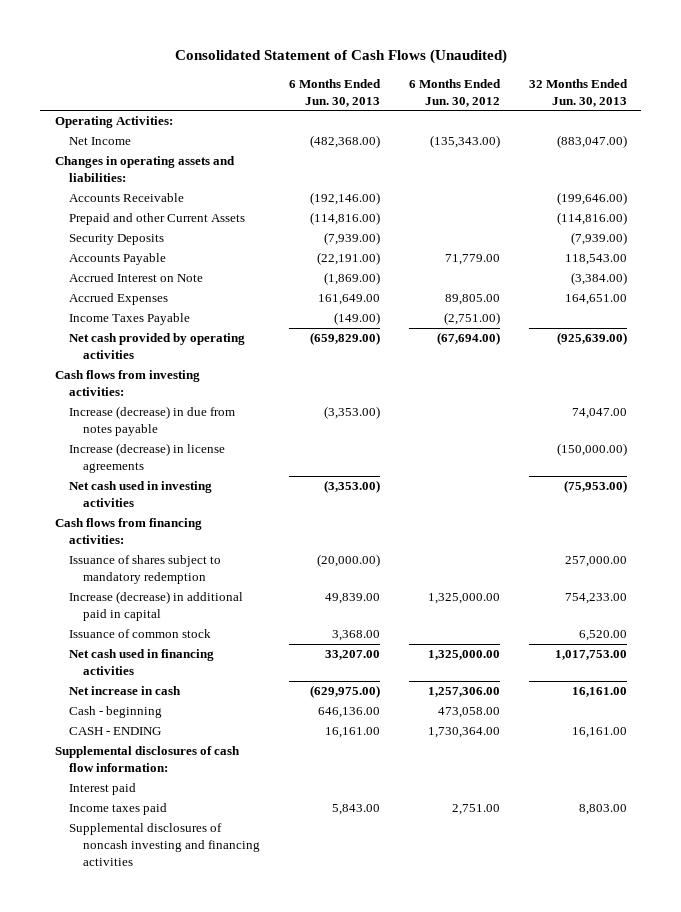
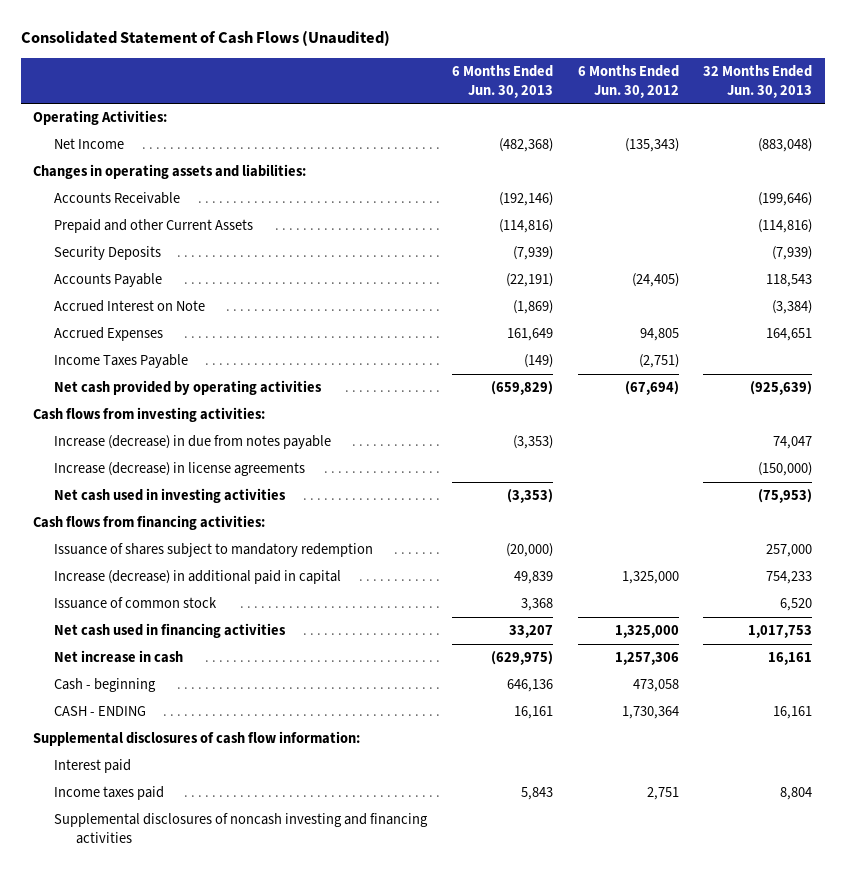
[309,135,380,149] (482,368.00) -> [498,138,553,153] (482,368)
[429,135,500,149] (135,343.00) -> [624,138,679,153] (135,343)
[556,135,627,149] (883,047.00) -> [758,138,813,153] (883,048)
[309,192,380,206] (192,146.00) -> [498,192,553,207] (192,146)
[556,192,627,206] (199,646.00) -> [758,192,813,207] (199,646)
[309,212,380,226] (114,816.00) -> [498,219,553,234] (114,816)
[556,212,627,226] (114,816.00) -> [758,219,813,234] (114,816)
[323,232,380,246] (7,939.00) -> [512,246,553,261] (7,939)
[570,232,627,246] (7,939.00) -> [772,246,813,261] (7,939)
[316,252,380,266] (22,191.00) -> [505,273,553,288] (22,191)
[444,254,500,266] 71,779.00 -> [631,273,679,288] (24,405)
[564,254,627,266] 118,543.00 -> [766,274,813,288] 118,543
[323,272,380,286] (1,869.00) -> [512,300,553,315] (1,869)
[570,272,627,286] (3,384.00) -> [772,300,813,315] (3,384)
[317,294,380,306] 161,649.00 -> [506,328,553,342] 161,649
[444,294,500,306] 89,805.00 -> [639,328,679,342] 94,805
[564,294,627,306] 164,651.00 -> [766,328,813,342] 164,651
[333,312,380,326] (149.00) -> [523,354,553,369] (149)
[443,312,500,326] (2,751.00) -> [638,354,679,369] (2,751)
[309,332,380,346] (659,829.00) -> [490,381,553,396] (659,829)
[436,332,500,346] (67,694.00) -> [624,381,679,396] (67,694)
[556,332,627,346] (925,639.00) -> [750,381,813,396] (925,639)
[323,406,380,420] (3,353.00) -> [512,435,553,450] (3,353)
[571,408,627,420] 74,047.00 -> [773,436,813,450] 74,047
[556,443,627,457] (150,000.00) -> [758,462,813,477] (150,000)
[323,480,380,494] (3,353.00) -> [506,489,553,504] (3,353)
[563,480,627,494] (75,953.00) -> [758,489,813,504] (75,953)
[316,554,380,568] (20,000.00) -> [505,543,553,558] (20,000)
[564,556,627,568] 257,000.00 -> [766,544,813,558] 257,000
[324,593,380,605] 49,839.00 -> [513,571,553,585] 49,839
[427,593,500,605] 1,325,000.00 -> [621,571,679,585] 1,325,000
[564,593,627,605] 754,233.00 -> [766,571,813,585] 754,233
[331,630,380,642] 3,368.00 -> [520,598,553,612] 3,368
[578,630,627,642] 6,520.00 -> [780,598,813,612] 6,520
[324,650,380,661] 33,207.00 -> [508,625,553,639] 33,207
[427,650,500,661] 1,325,000.00 -> [614,625,679,639] 1,325,000
[554,650,627,661] 1,017,753.00 -> [748,625,813,639] 1,017,753
[309,685,380,699] (629,975.00) -> [490,651,553,666] (629,975)
[427,687,500,698] 1,257,306.00 -> [614,652,679,666] 1,257,306
[571,687,627,698] 16,161.00 -> [768,652,813,666] 16,161
[317,707,380,719] 646,136.00 -> [506,679,553,693] 646,136
[437,707,500,719] 473,058.00 -> [632,679,679,693] 473,058
[324,727,380,739] 16,161.00 -> [513,706,553,720] 16,161
[427,727,500,739] 1,730,364.00 -> [621,706,679,720] 1,730,364
[571,727,627,739] 16,161.00 -> [773,706,813,720] 16,161
[331,804,380,816] 5,843.00 -> [520,787,553,801] 5,843
[451,804,500,816] 2,751.00 -> [646,787,679,801] 2,751
[578,804,627,816] 8,803.00 -> [780,787,813,801] 8,804

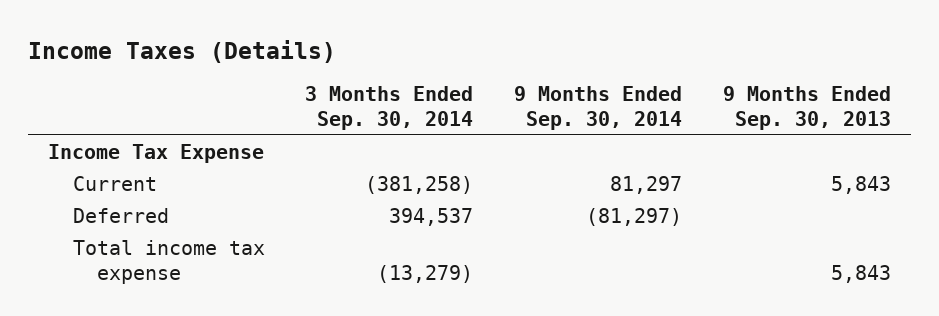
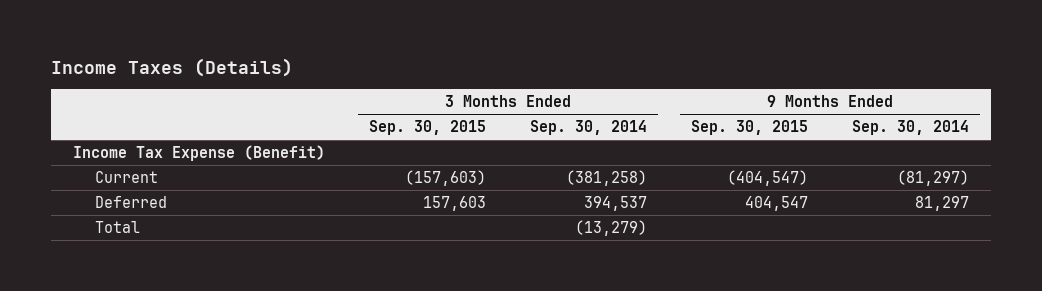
[723,86,892,131] 9 Months Ended Sep. 30, 2013 -> none
none -> [368,120,486,136] Sep. 30, 2015
none -> [691,120,809,136] Sep. 30, 2015
[48,144,265,164] Income Tax Expense -> [72,144,325,161] Income Tax Expense (Benefit)
[610,176,683,195] 81,297 -> [897,169,970,186] (81,297)
[586,208,683,227] (81,297) -> [915,195,970,211] 81,297
[72,240,265,284] Total income tax expense -> [94,220,140,233] Total

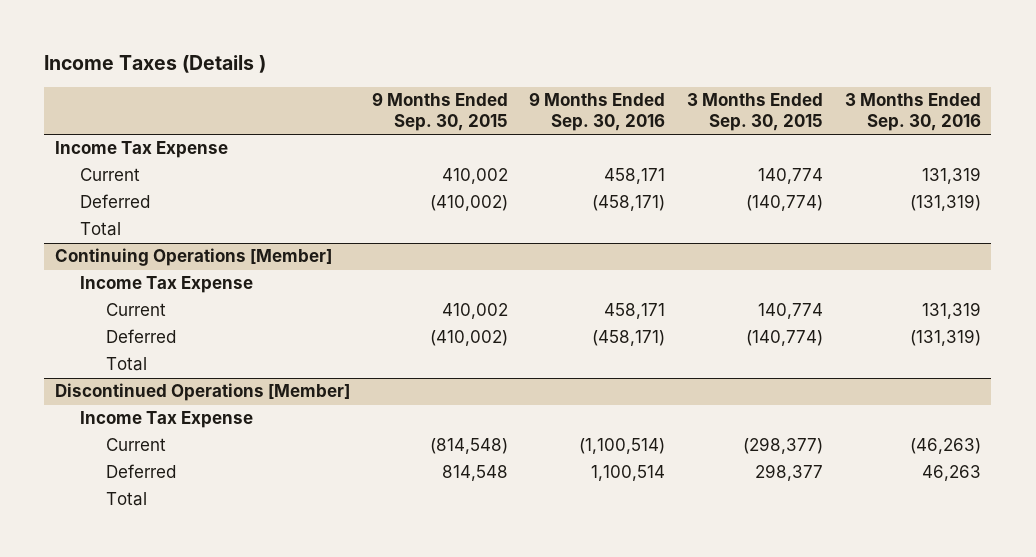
[50,58,293,78] Income Taxes (Details) -> [44,55,267,74] Income Taxes (Details )
[530,120,648,136] Sep. 30, 2014 -> none
[852,120,970,136] Sep. 30, 2014 -> none
none -> [529,92,666,131] 9 Months Ended Sep. 30, 2016
none -> [844,93,981,131] 3 Months Ended Sep. 30, 2016
[72,144,325,161] Income Tax Expense (Benefit) -> [54,141,228,159] Income Tax Expense
[404,169,486,186] (157,603) -> [757,168,823,185] 140,774
[727,169,809,186] (404,547) -> [441,168,508,185] 410,002
[422,195,486,211] 157,603 -> [745,195,823,212] (140,774)
[745,195,809,211] 404,547 -> [429,195,508,212] (410,002)
none -> [54,248,332,267] Continuing Operations [Member]
none -> [80,276,254,294] Income Tax Expense
none -> [105,303,166,317] Current
none -> [105,329,176,344] Deferred
none -> [105,357,147,372] Total
none -> [54,383,350,402] Discontinued Operations [Member]
none -> [80,411,254,429] Income Tax Expense
none -> [105,438,166,452] Current
none -> [105,464,176,479] Deferred
none -> [105,492,147,507] Total

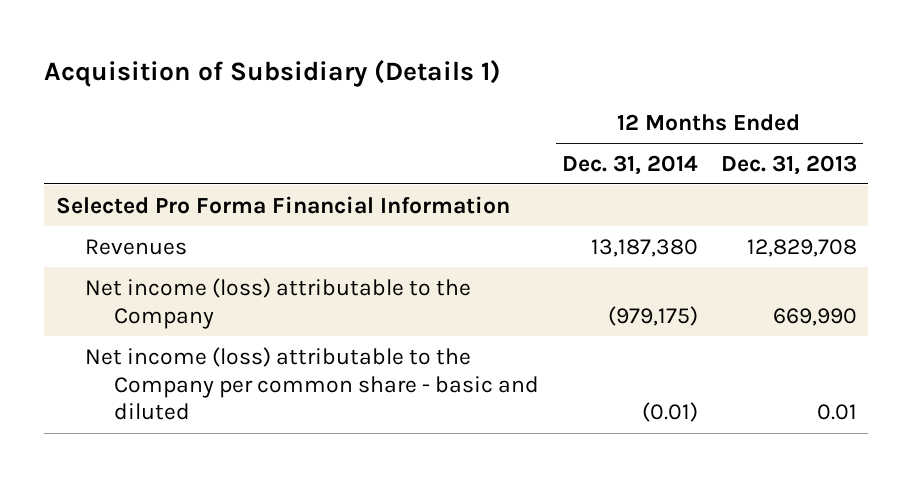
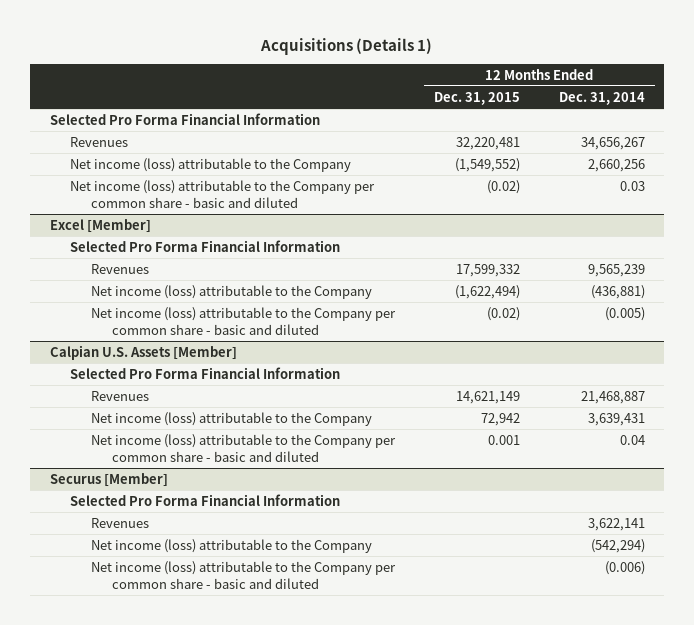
[43,59,501,87] Acquisition of Subsidiary (Details 1) -> [260,37,433,55] Acquisitions (Details 1)
[720,154,857,175] Dec. 31, 2013 -> none
none -> [433,91,520,105] Dec. 31, 2015
[590,238,698,257] 13,187,380 -> [580,136,645,150] 34,656,267
[607,305,698,326] (979,175) -> [587,158,645,172] 2,660,256
[641,402,698,423] (0.01) -> [619,180,645,191] 0.03
none -> [49,218,151,233] Excel [Member]
none -> [70,239,341,252] Selected Pro Forma Financial Information
none -> [90,263,149,274] Revenues
none -> [90,284,372,299] Net income (loss) attributable to the Company
none -> [90,306,396,335] Net income (loss) attributable to the Company per common share - basic and diluted
none -> [49,344,237,360] Calpian U.S. Assets [Member]
none -> [70,366,341,379] Selected Pro Forma Financial Information
none -> [90,390,149,401] Revenues
none -> [90,411,372,426] Net income (loss) attributable to the Company
none -> [90,433,396,462] Net income (loss) attributable to the Company per common share - basic and diluted
none -> [49,472,168,487] Securus [Member]
none -> [70,493,341,506] Selected Pro Forma Financial Information
none -> [90,517,149,528] Revenues
none -> [90,538,372,553] Net income (loss) attributable to the Company
none -> [90,560,396,589] Net income (loss) attributable to the Company per common share - basic and diluted

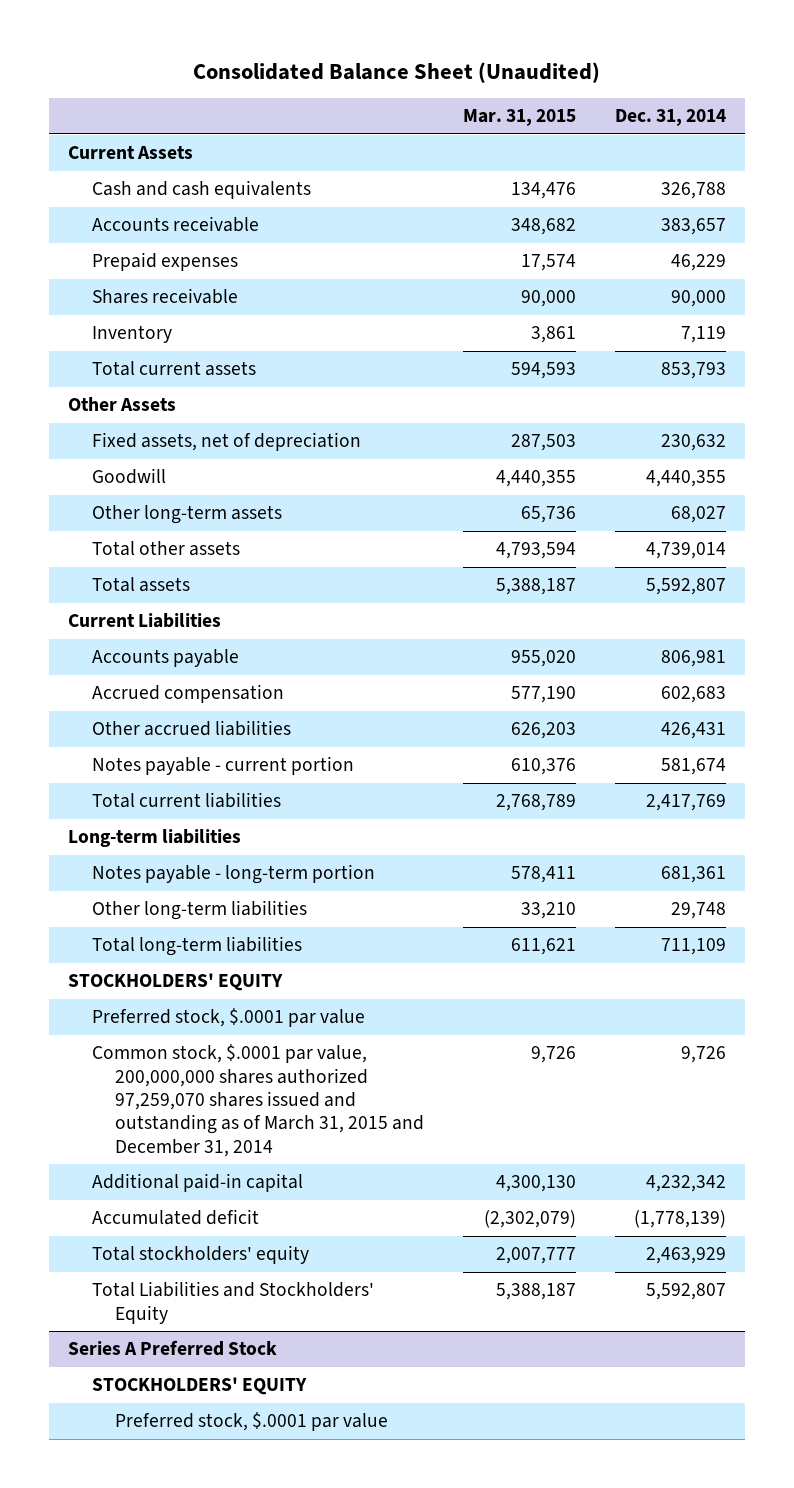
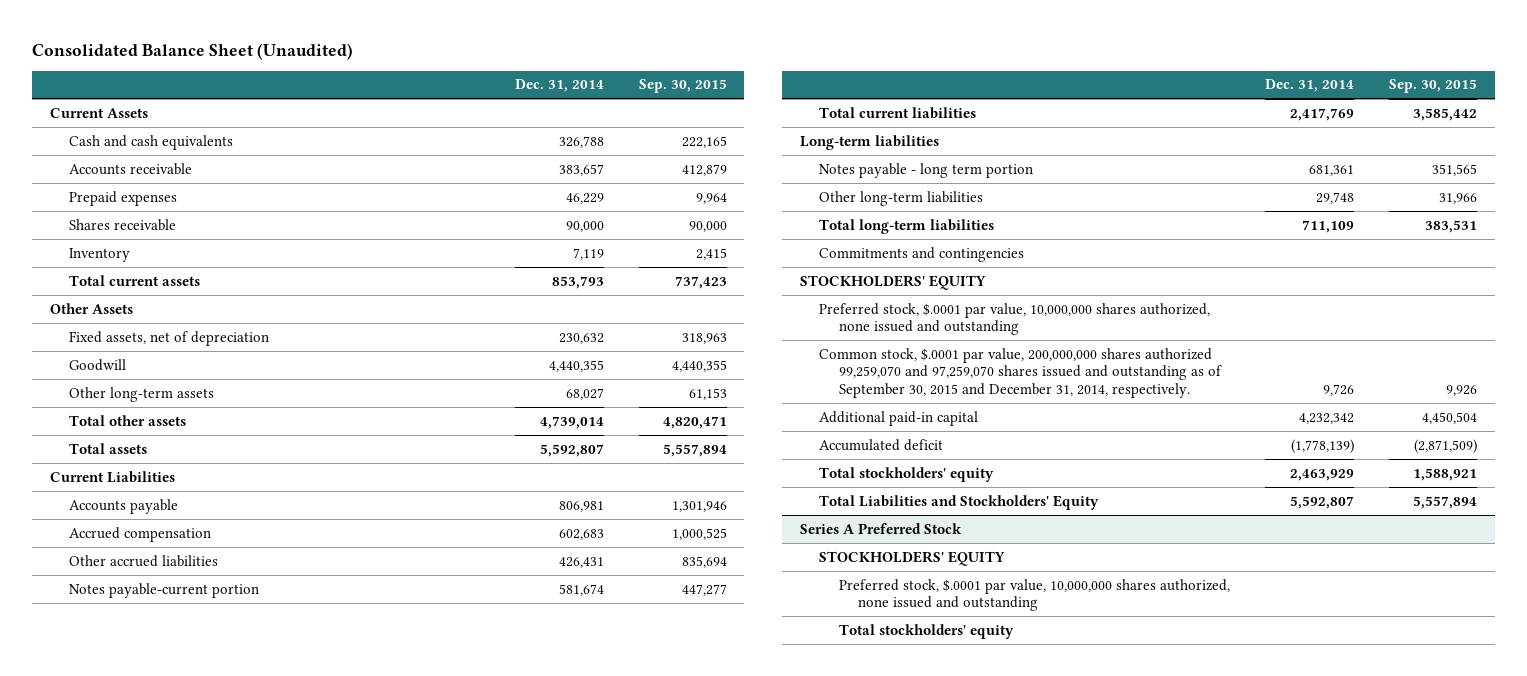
[463,109,577,127] Mar. 31, 2015 -> none
none -> [638,79,727,94] Sep. 30, 2015
[91,756,354,776] Notes payable - current portion -> [69,582,260,598] Notes payable-current portion
[91,864,375,885] Notes payable - long-term portion -> [819,162,1034,178] Notes payable - long term portion
none -> [819,246,1025,262] Commitments and contingencies
[91,1008,365,1028] Preferred stock, $.0001 par value -> [819,302,1211,336] Preferred stock, $.0001 par value, 10,000,000 shares authorized, none issued and outstanding
[91,1044,425,1157] Common stock, $.0001 par value, 200,000,000 shares authorized 97,259,070 shares issued and outstanding as of March 31, 2015 and December 31, 2014 -> [819,347,1222,398] Common stock, $.0001 par value, 200,000,000 shares authorized 99,259,070 and 97,259,070 shares issued and outstanding as of September 30, 2015 and December 31, 2014, respectively.
[115,1412,389,1432] Preferred stock, $.0001 par value -> [838,578,1230,612] Preferred stock, $.0001 par value, 10,000,000 shares authorized, none issued and outstanding
none -> [838,623,1014,639] Total stockholders' equity

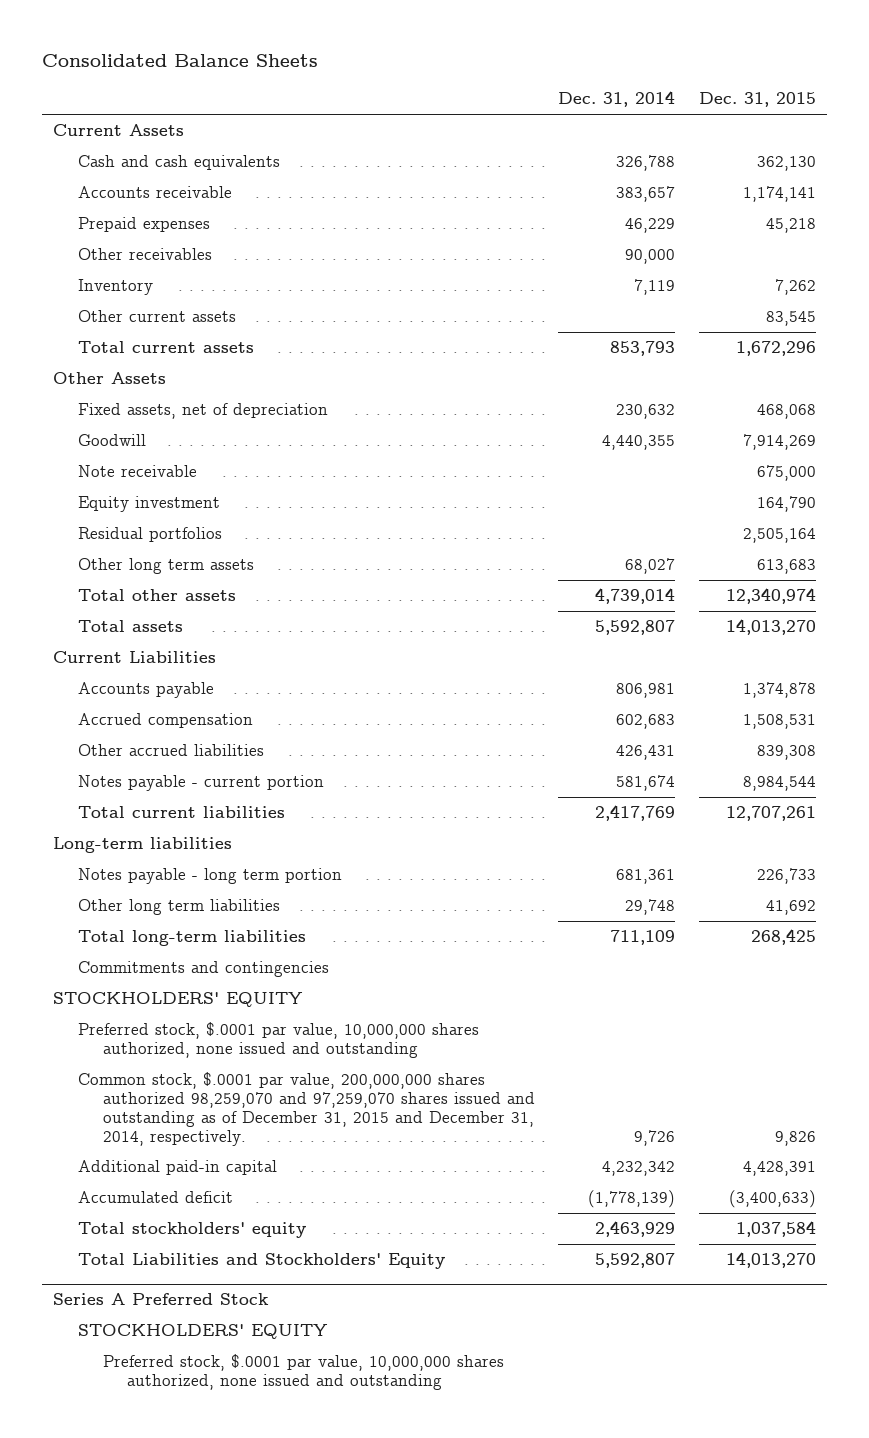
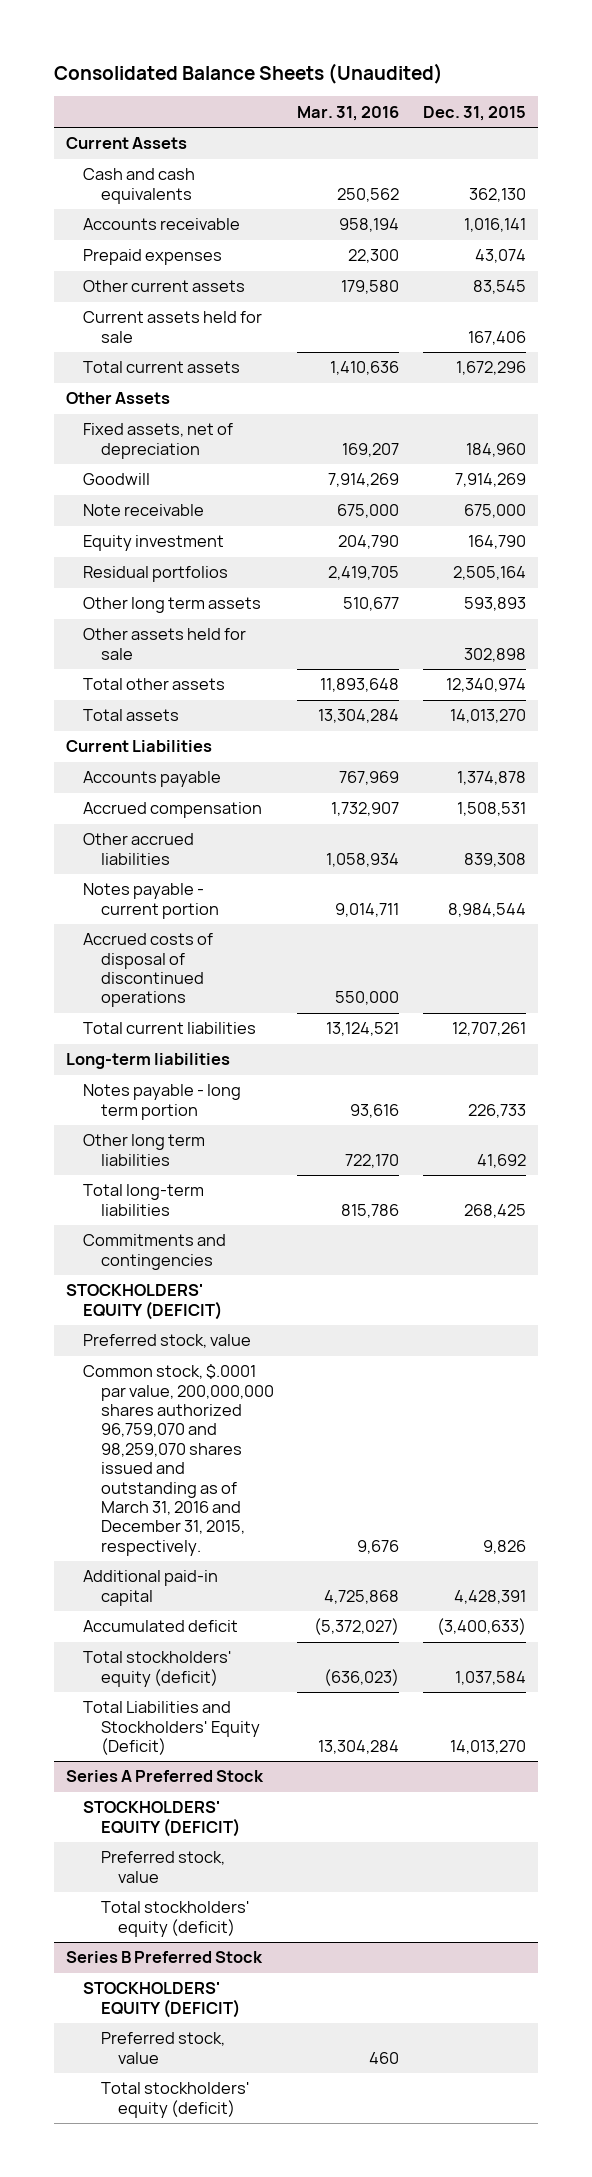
[41,54,318,68] Consolidated Balance Sheets -> [54,62,444,84] Consolidated Balance Sheets (Unaudited)
[558,91,676,108] Dec. 31, 2014 -> none
none -> [297,105,400,121] Mar. 31, 2016
[78,247,213,260] Other receivables -> none
[78,278,154,295] Inventory -> none
[742,185,816,202] 1,174,141 -> [463,218,526,233] 1,016,141
[765,217,816,233] 45,218 -> [474,249,526,264] 43,074
none -> [83,311,263,343] Current assets held for sale
[756,403,816,419] 468,068 -> [465,442,526,457] 184,960
[756,558,816,574] 613,683 -> [463,597,526,612] 593,893
none -> [83,628,247,660] Other assets held for sale
none -> [83,933,214,1008] Accrued costs of disposal of discontinued operations
[53,991,304,1007] STOCKHOLDERS' EQUITY -> [65,1284,223,1320] STOCKHOLDERS' EQUITY (DEFICIT)
[78,1021,480,1058] Preferred stock, $.0001 par value, 10,000,000 shares authorized, none issued and outstanding -> [83,1334,252,1349] Preferred stock, value
[78,1071,535,1146] Common stock, $.0001 par value, 200,000,000 shares authorized 98,259,070 and 97,259,070 shares issued and outstanding as of December 31, 2015 and December 31, 2014, respectively. -> [83,1364,274,1556] Common stock, $.0001 par value, 200,000,000 shares authorized 96,759,070 and 98,259,070 shares issued and outstanding as of March 31, 2016 and December 31, 2015, respectively.
[78,1221,307,1238] Total stockholders' equity -> [83,1651,233,1687] Total stockholders' equity (deficit)
[78,1252,446,1269] Total Liabilities and Stockholders' Equity -> [83,1701,260,1756] Total Liabilities and Stockholders' Equity (Deficit)
[78,1323,329,1339] STOCKHOLDERS' EQUITY -> [83,1801,240,1837] STOCKHOLDERS' EQUITY (DEFICIT)
[102,1353,504,1390] Preferred stock, $.0001 par value, 10,000,000 shares authorized, none issued and outstanding -> [100,1851,225,1883] Preferred stock, value
none -> [100,1901,250,1937] Total stockholders' equity (deficit)
none -> [65,1951,263,1964] Series B Preferred Stock
none -> [83,1982,240,2018] STOCKHOLDERS' EQUITY (DEFICIT)
none -> [100,2032,225,2064] Preferred stock, value
none -> [100,2082,250,2118] Total stockholders' equity (deficit)

